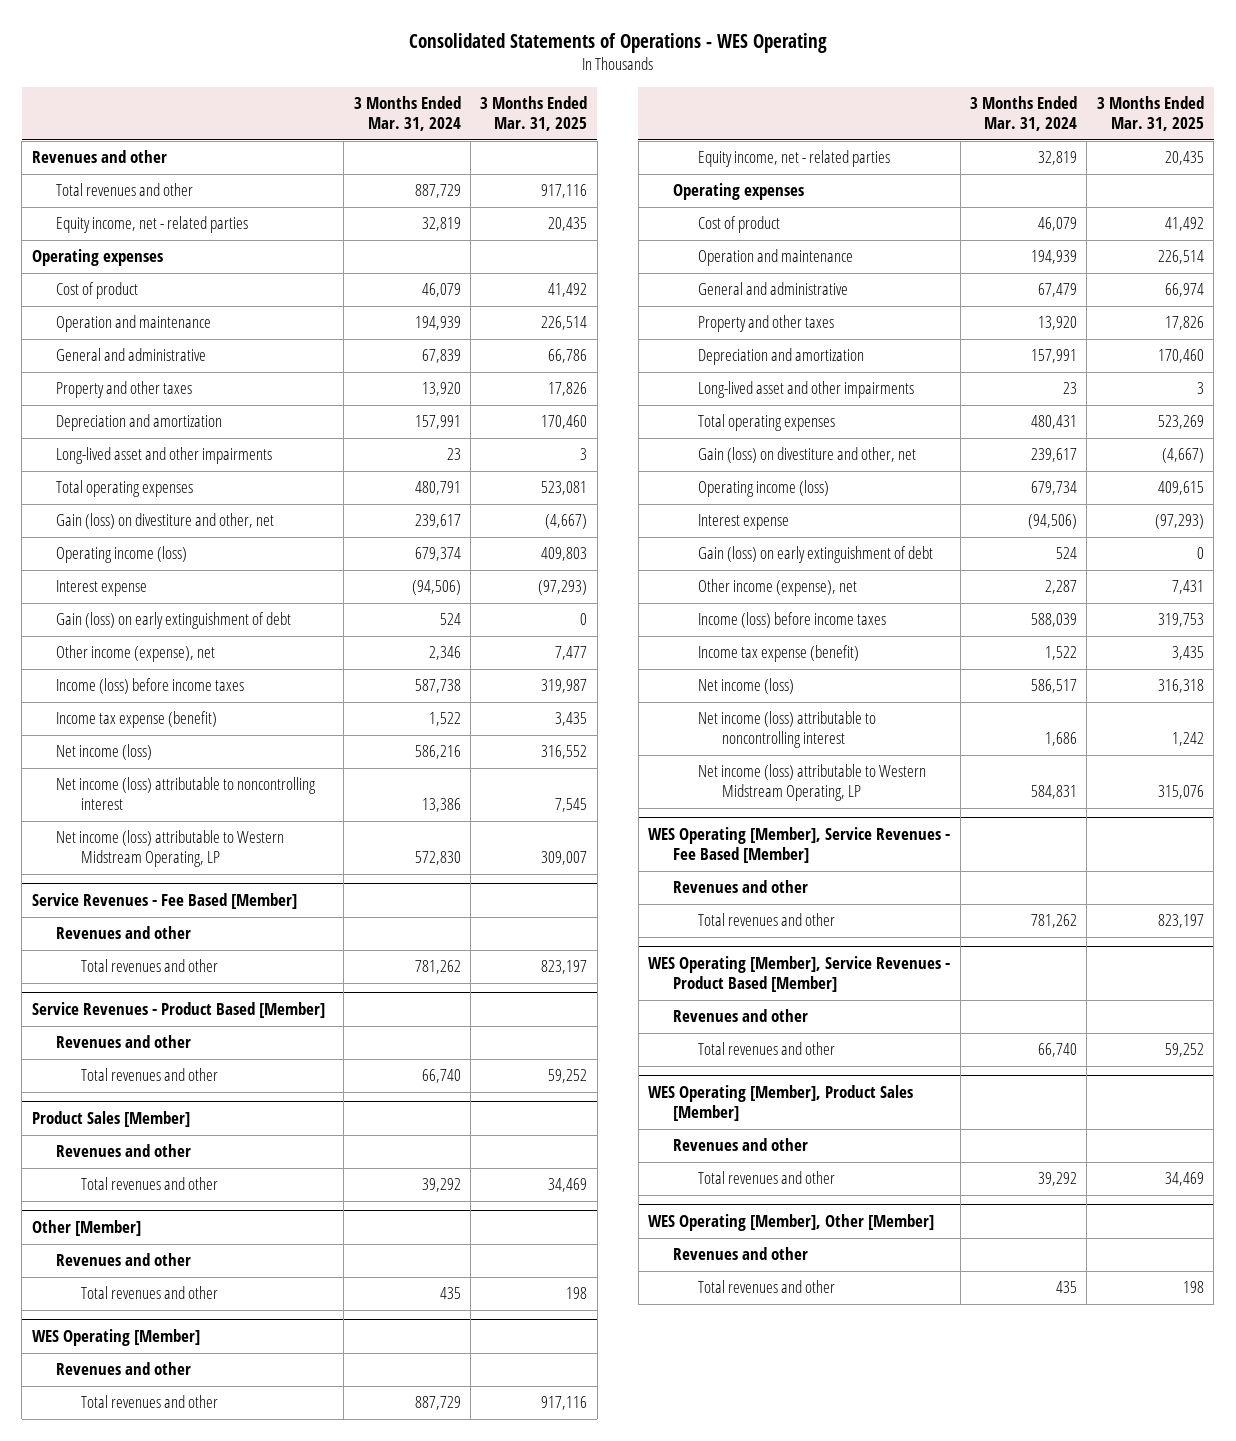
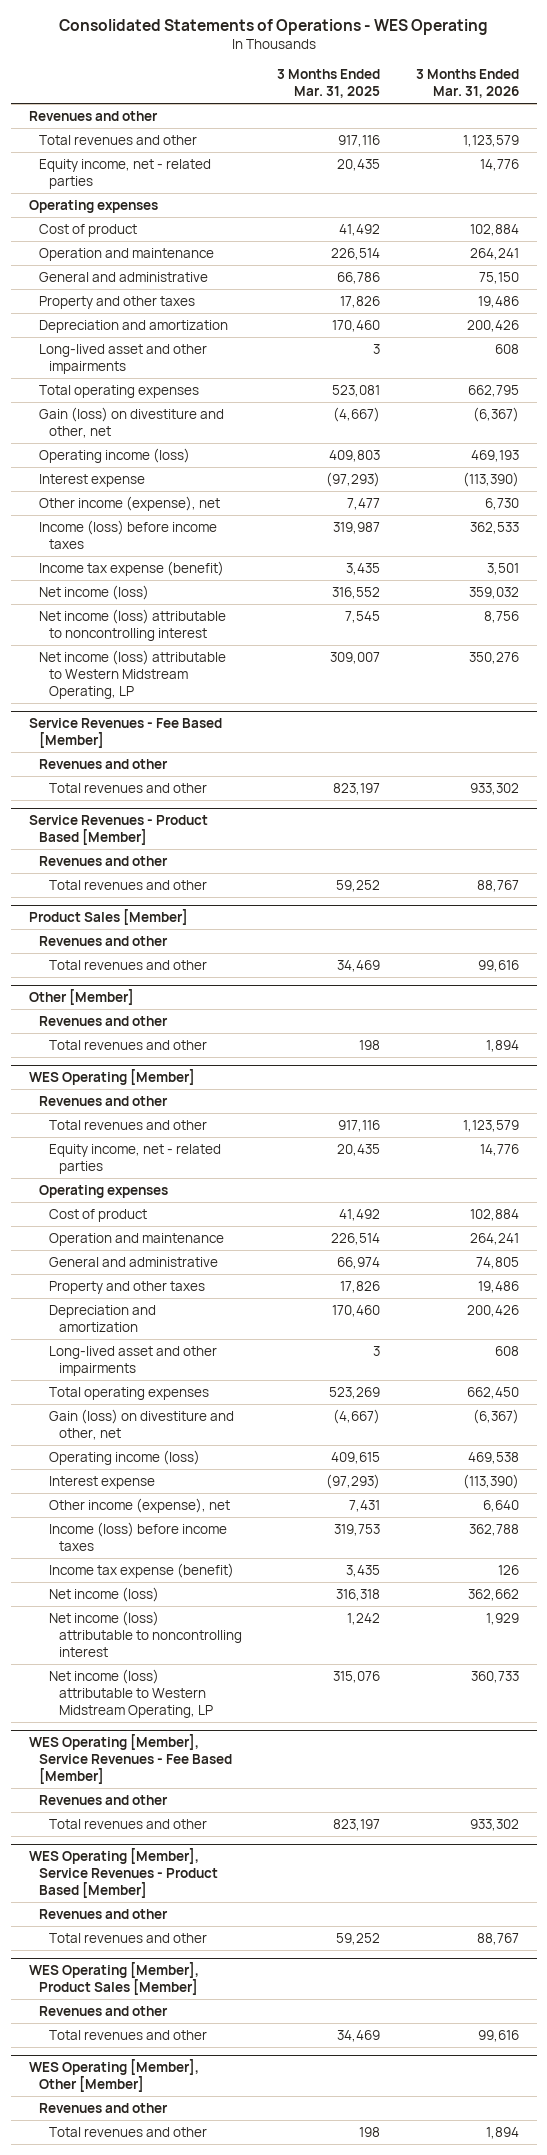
[353,96,461,132] 3 Months Ended Mar. 31, 2024 -> none
none -> [415,69,519,99] 3 Months Ended Mar. 31, 2026
[56,612,292,630] Gain (loss) on early extinguishment of debt -> none
[697,546,933,564] Gain (loss) on early extinguishment of debt -> none

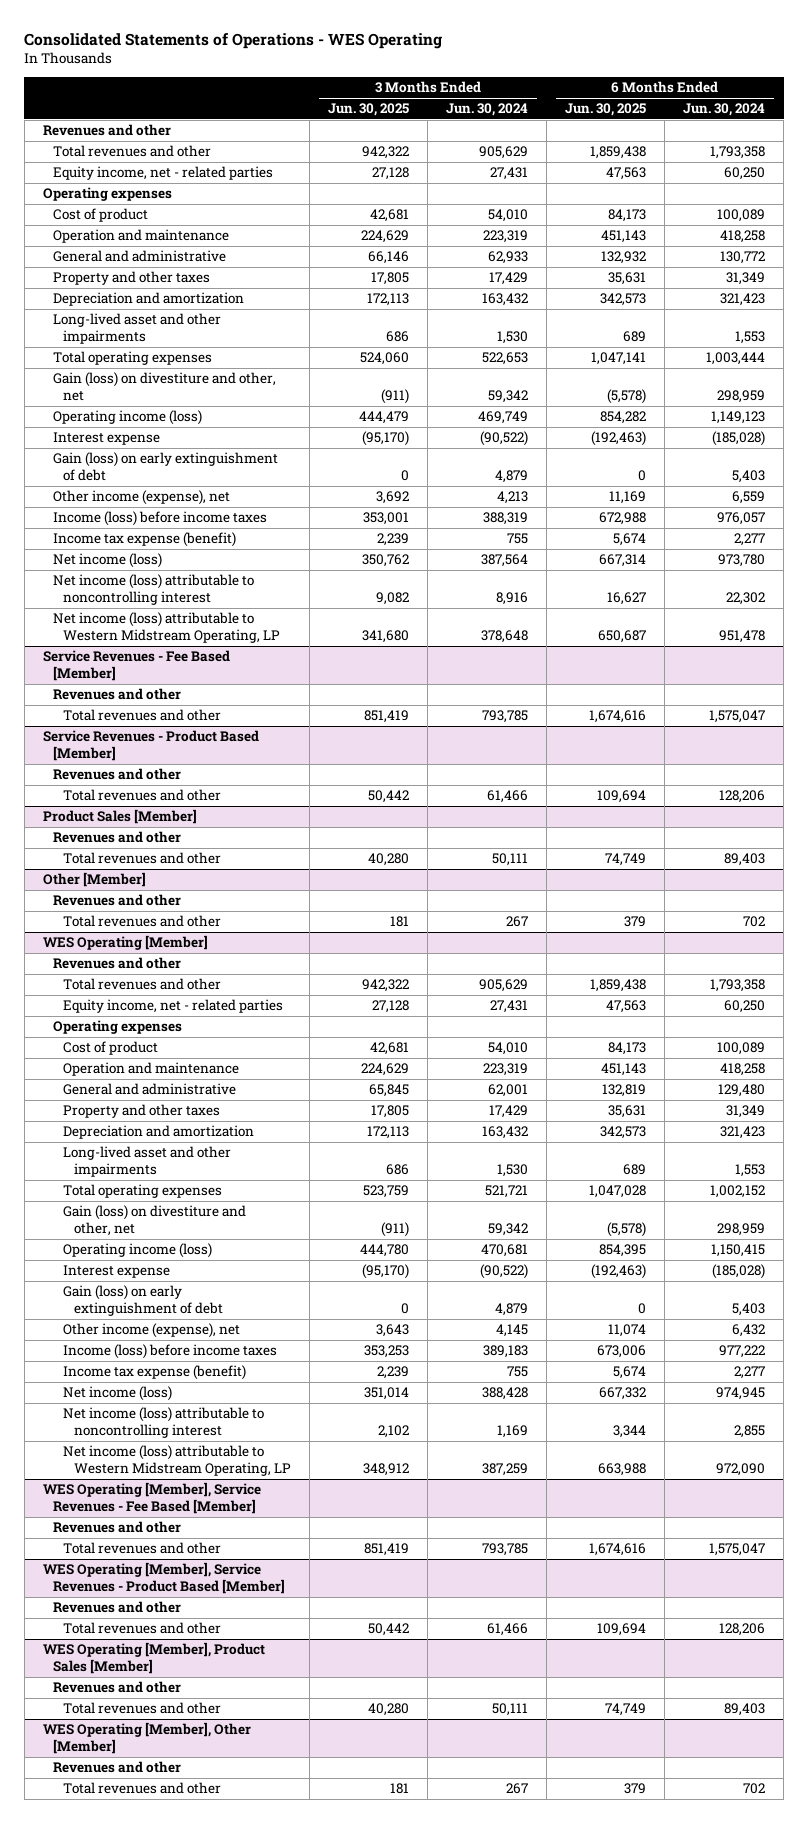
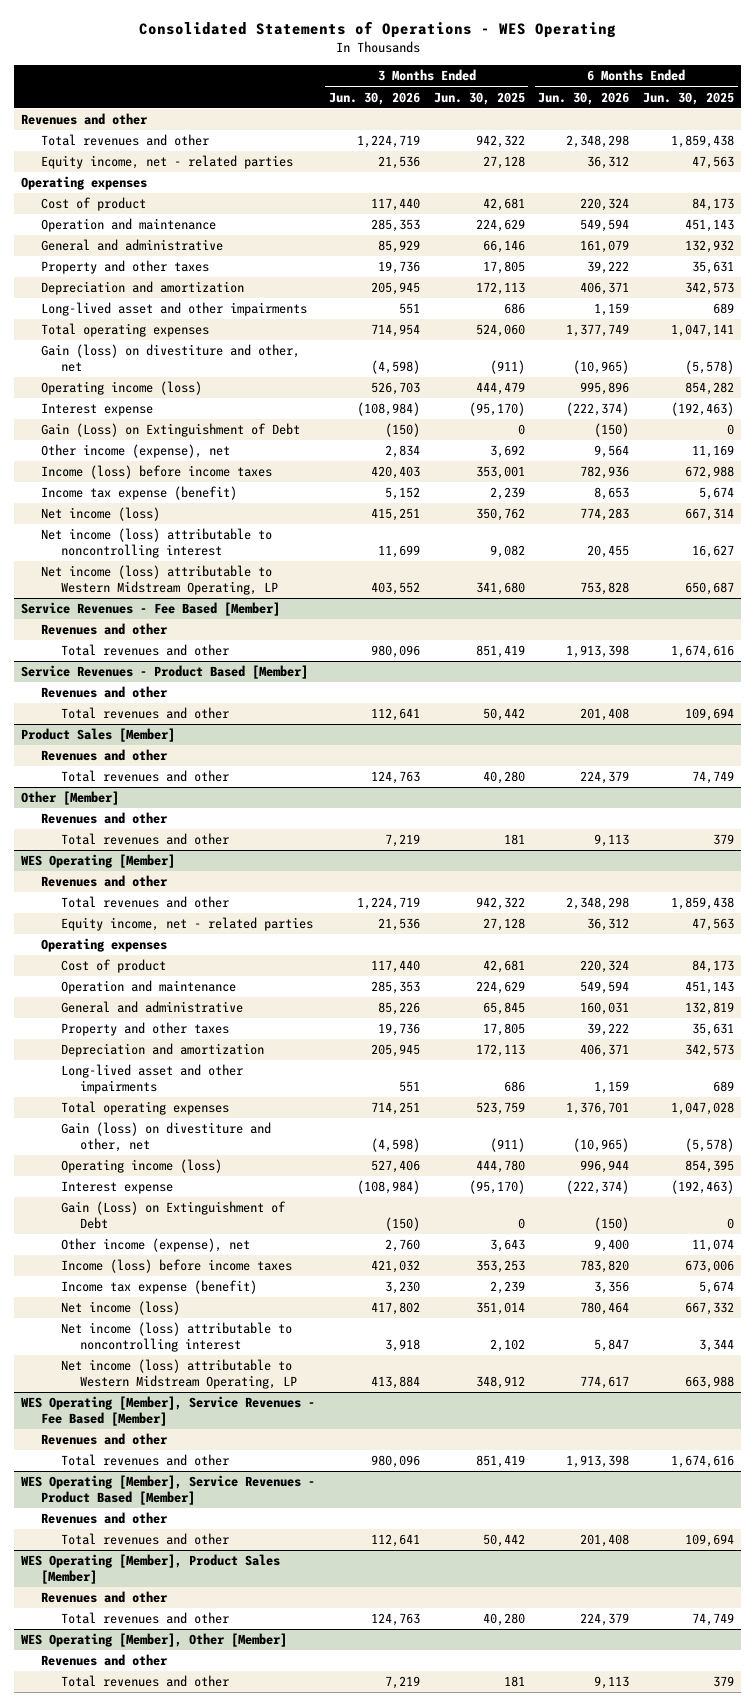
[445,103,528,117] Jun. 30, 2024 -> none
[683,103,766,117] Jun. 30, 2024 -> none
none -> [328,91,420,105] Jun. 30, 2026
none -> [538,91,630,105] Jun. 30, 2026
[52,452,278,482] Gain (loss) on early extinguishment of debt -> [40,423,300,438] Gain (Loss) on Extinguishment of Debt
[63,1285,223,1317] Gain (loss) on early extinguishment of debt -> [60,1201,286,1229] Gain (Loss) on Extinguishment of Debt

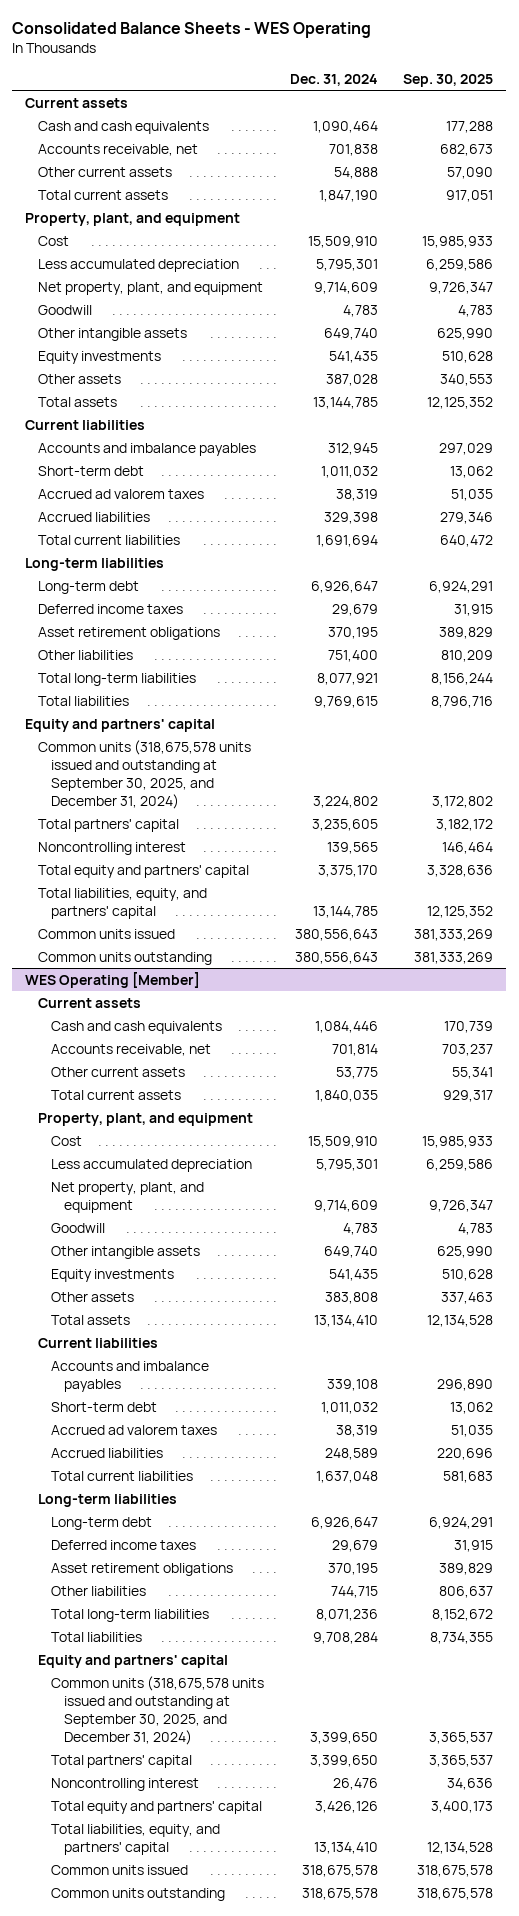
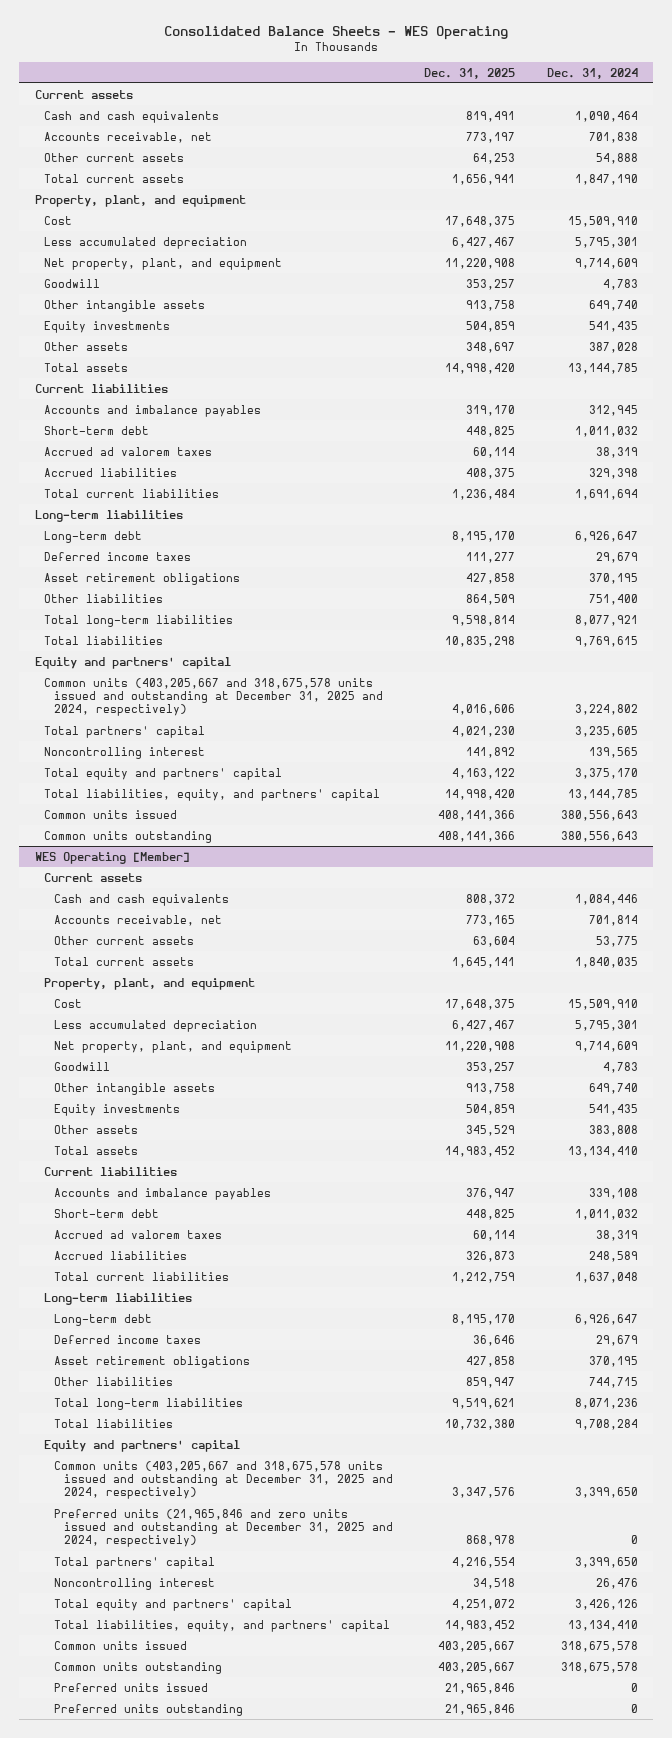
[403,73,494,87] Sep. 30, 2025 -> none
none -> [424,67,516,79] Dec. 31, 2025
[37,739,251,809] Common units (318,675,578 units issued and outstanding at September 30, 2025, and December 31, 2024) -> [44,677,384,717] Common units (403,205,667 and 318,675,578 units issued and outstanding at December 31, 2025 and 2024, respectively)
[50,1675,264,1745] Common units (318,675,578 units issued and outstanding at September 30, 2025, and December 31, 2024) -> [54,1460,393,1500] Common units (403,205,667 and 318,675,578 units issued and outstanding at December 31, 2025 and 2024, respectively)
none -> [54,1508,393,1548] Preferred units (21,965,846 and zero units issued and outstanding at December 31, 2025 and 2024, respectively)
none -> [54,1682,209,1692] Preferred units issued
none -> [54,1703,244,1716] Preferred units outstanding

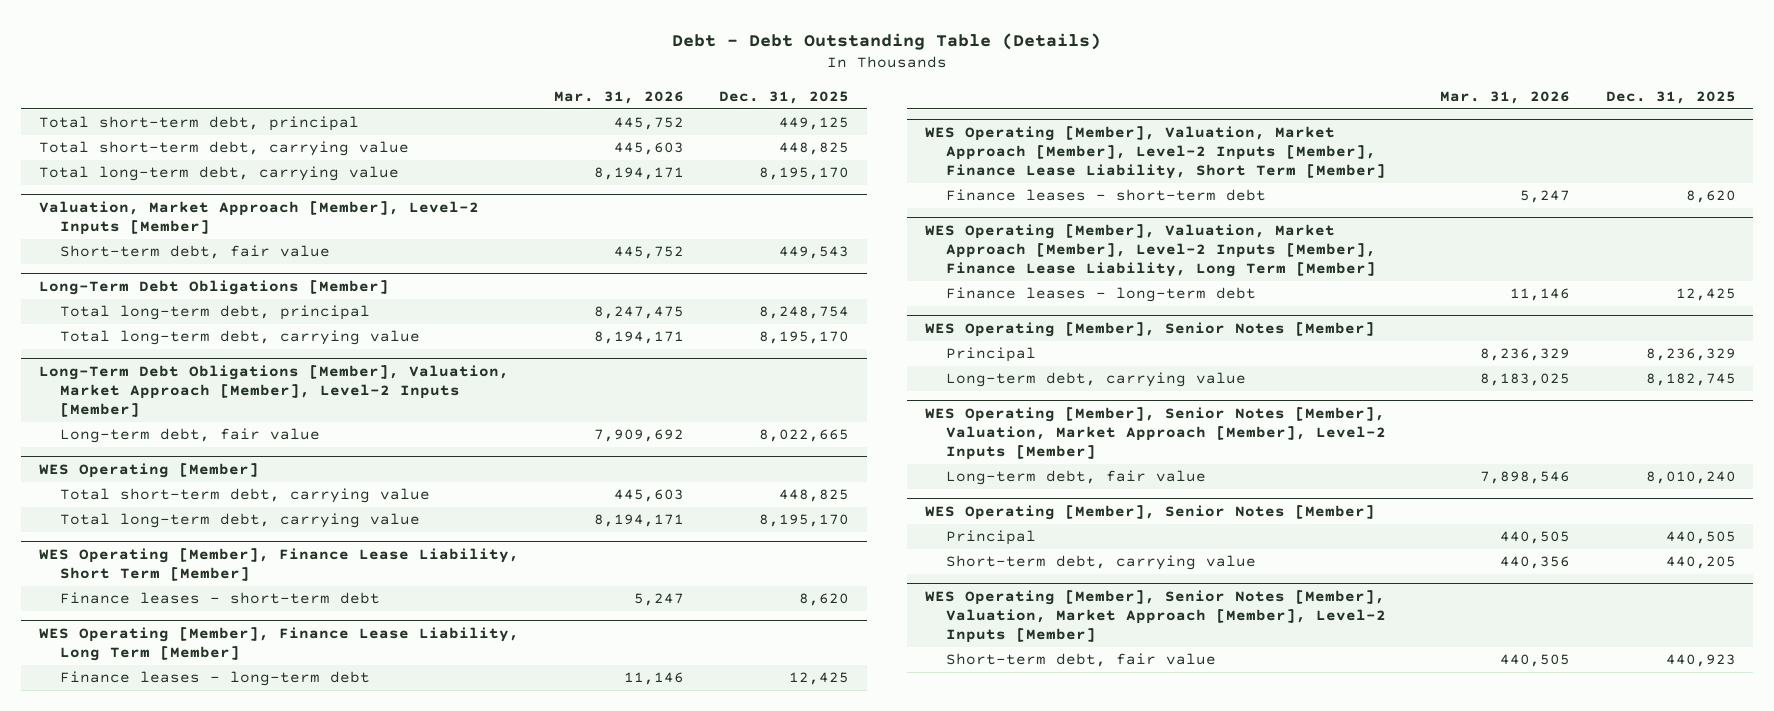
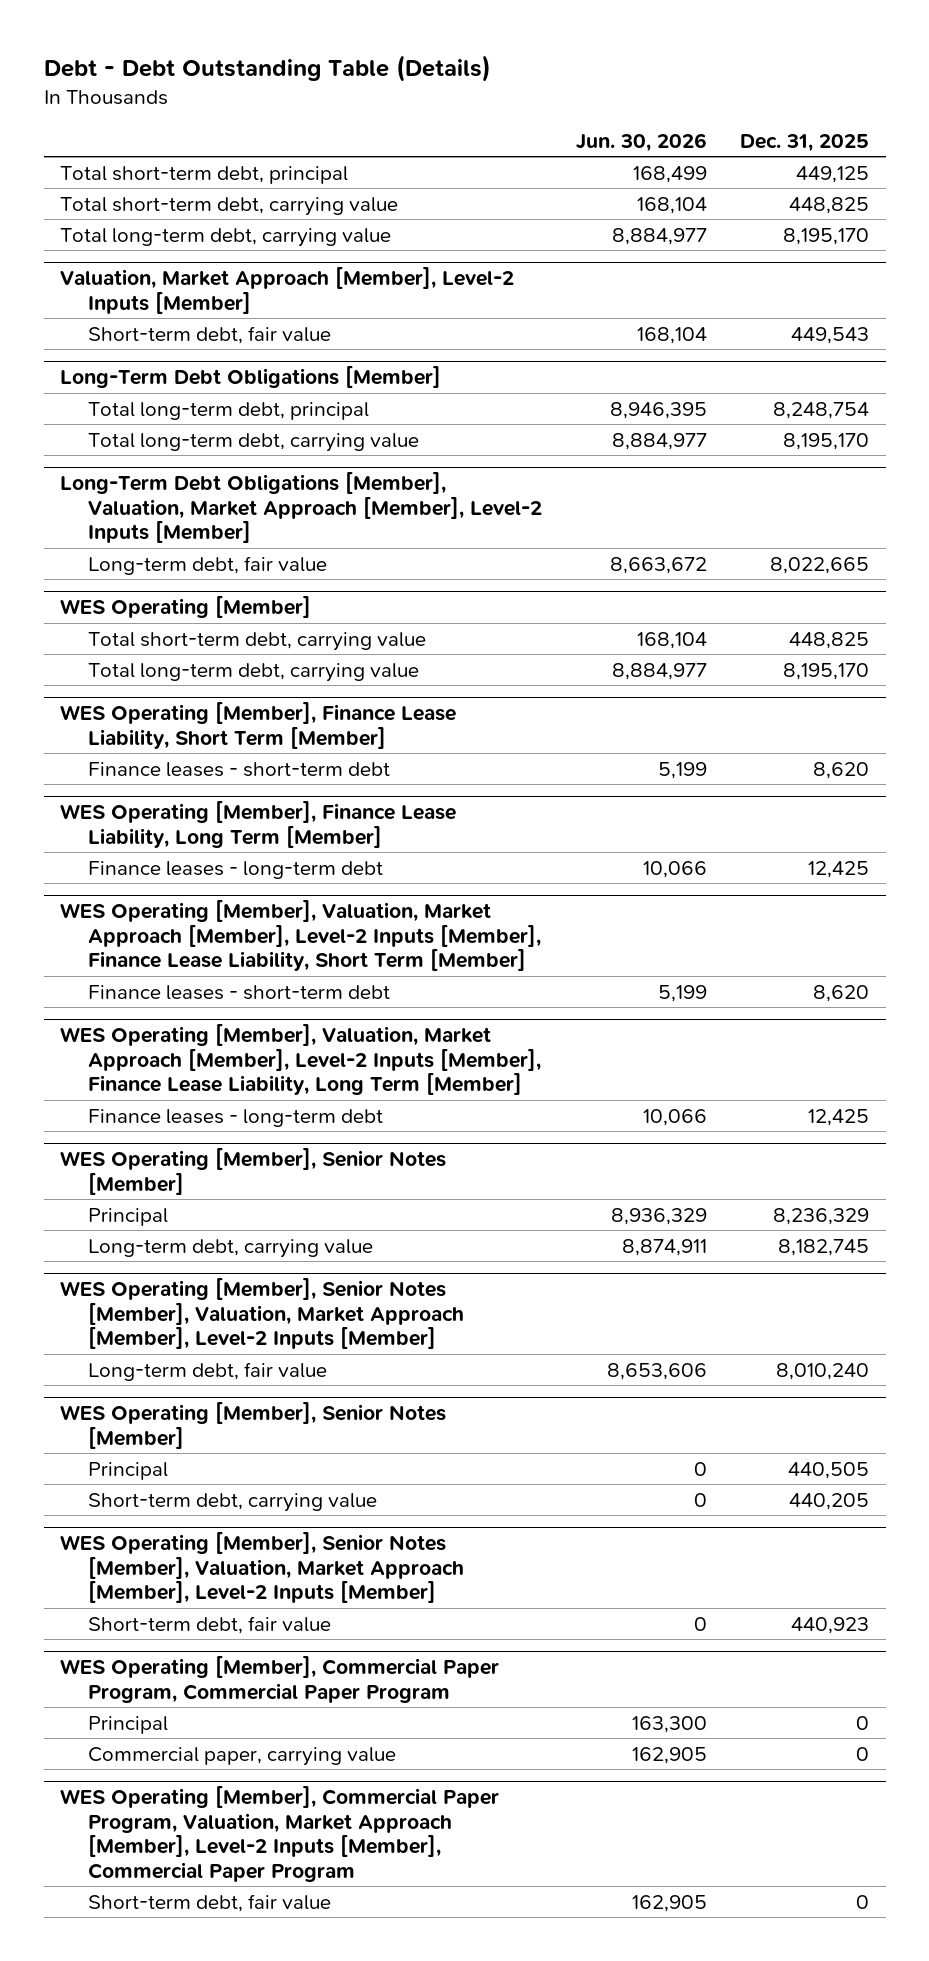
[554,90,685,104] Mar. 31, 2026 -> none
none -> [575,132,707,152] Jun. 30, 2026
none -> [60,1655,500,1703] WES Operating [Member], Commercial Paper Program, Commercial Paper Program
none -> [88,1715,169,1734] Principal
none -> [88,1746,397,1766] Commercial paper, carrying value
none -> [60,1785,500,1882] WES Operating [Member], Commercial Paper Program, Valuation, Market Approach [Member], Level-2 Inputs [Member], Commercial Paper Program
none -> [88,1893,332,1912] Short-term debt, fair value

